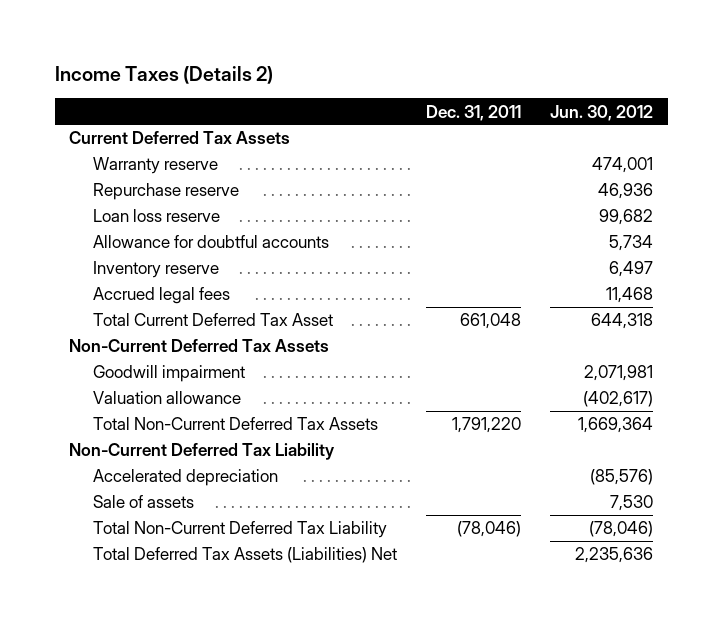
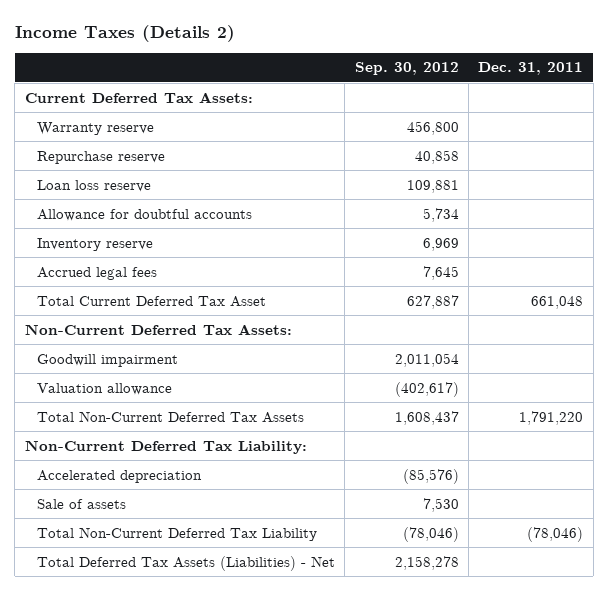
[550,104,654,121] Jun. 30, 2012 -> none
none -> [354,62,459,76] Sep. 30, 2012
[69,131,291,145] Current Deferred Tax Assets -> [24,91,253,103] Current Deferred Tax Assets:
[69,339,330,353] Non-Current Deferred Tax Assets -> [24,323,292,335] Non-Current Deferred Tax Assets:
[69,443,336,461] Non-Current Deferred Tax Liability -> [24,439,307,454] Non-Current Deferred Tax Liability:
[92,547,397,564] Total Deferred Tax Assets (Liabilities) Net -> [36,555,335,571] Total Deferred Tax Assets (Liabilities) - Net

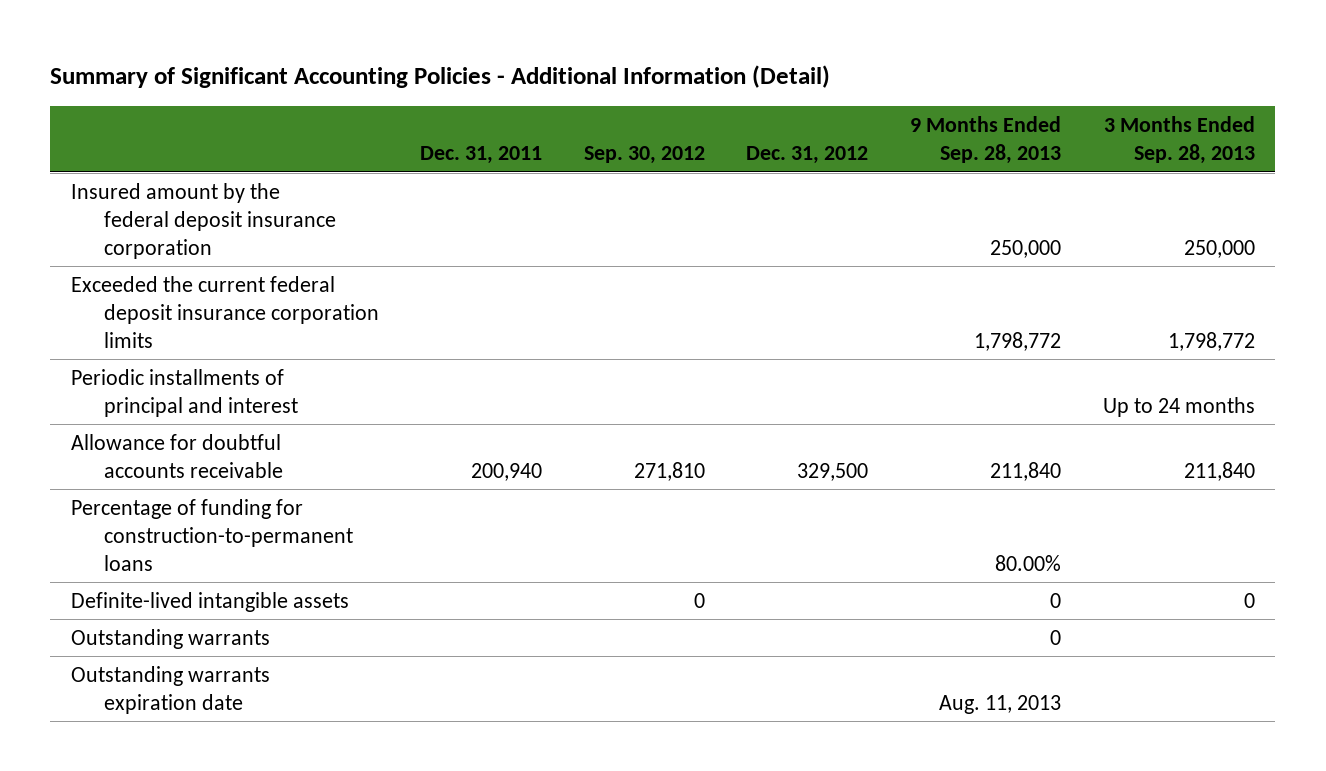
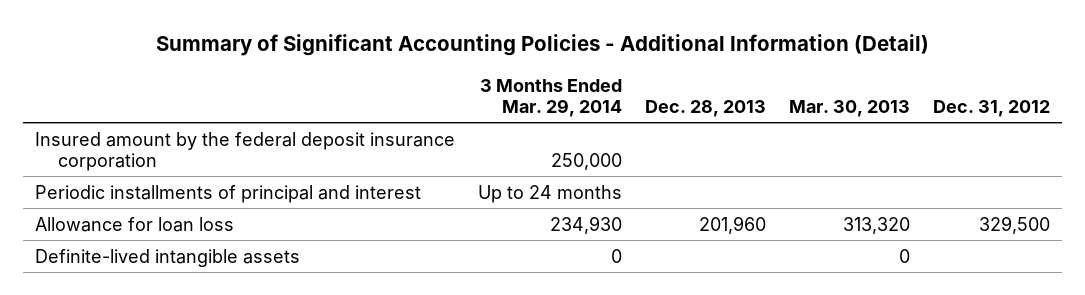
[420,146,543,165] Dec. 31, 2011 -> none
[583,146,705,165] Sep. 30, 2012 -> none
[909,116,1061,165] 9 Months Ended Sep. 28, 2013 -> none
[1103,116,1255,165] 3 Months Ended Sep. 28, 2013 -> none
none -> [480,78,623,118] 3 Months Ended Mar. 29, 2014
none -> [645,100,767,118] Dec. 28, 2013
none -> [789,100,911,118] Mar. 30, 2013
[71,275,379,348] Exceeded the current federal deposit insurance corporation limits -> none
[71,498,353,571] Percentage of funding for construction-to-permanent loans -> none
[71,433,283,478] Allowance for doubtful accounts receivable -> [34,216,234,232] Allowance for loan loss
[71,628,271,649] Outstanding warrants -> none
[71,665,271,714] Outstanding warrants expiration date -> none

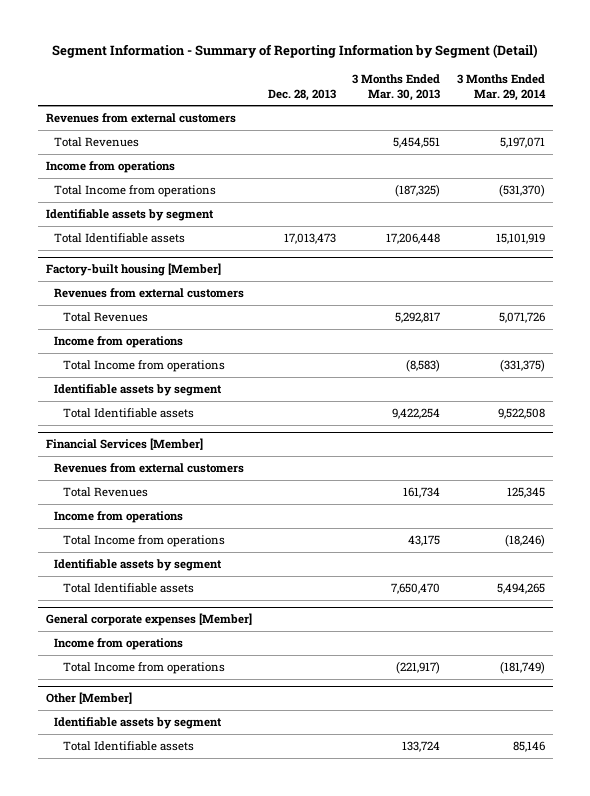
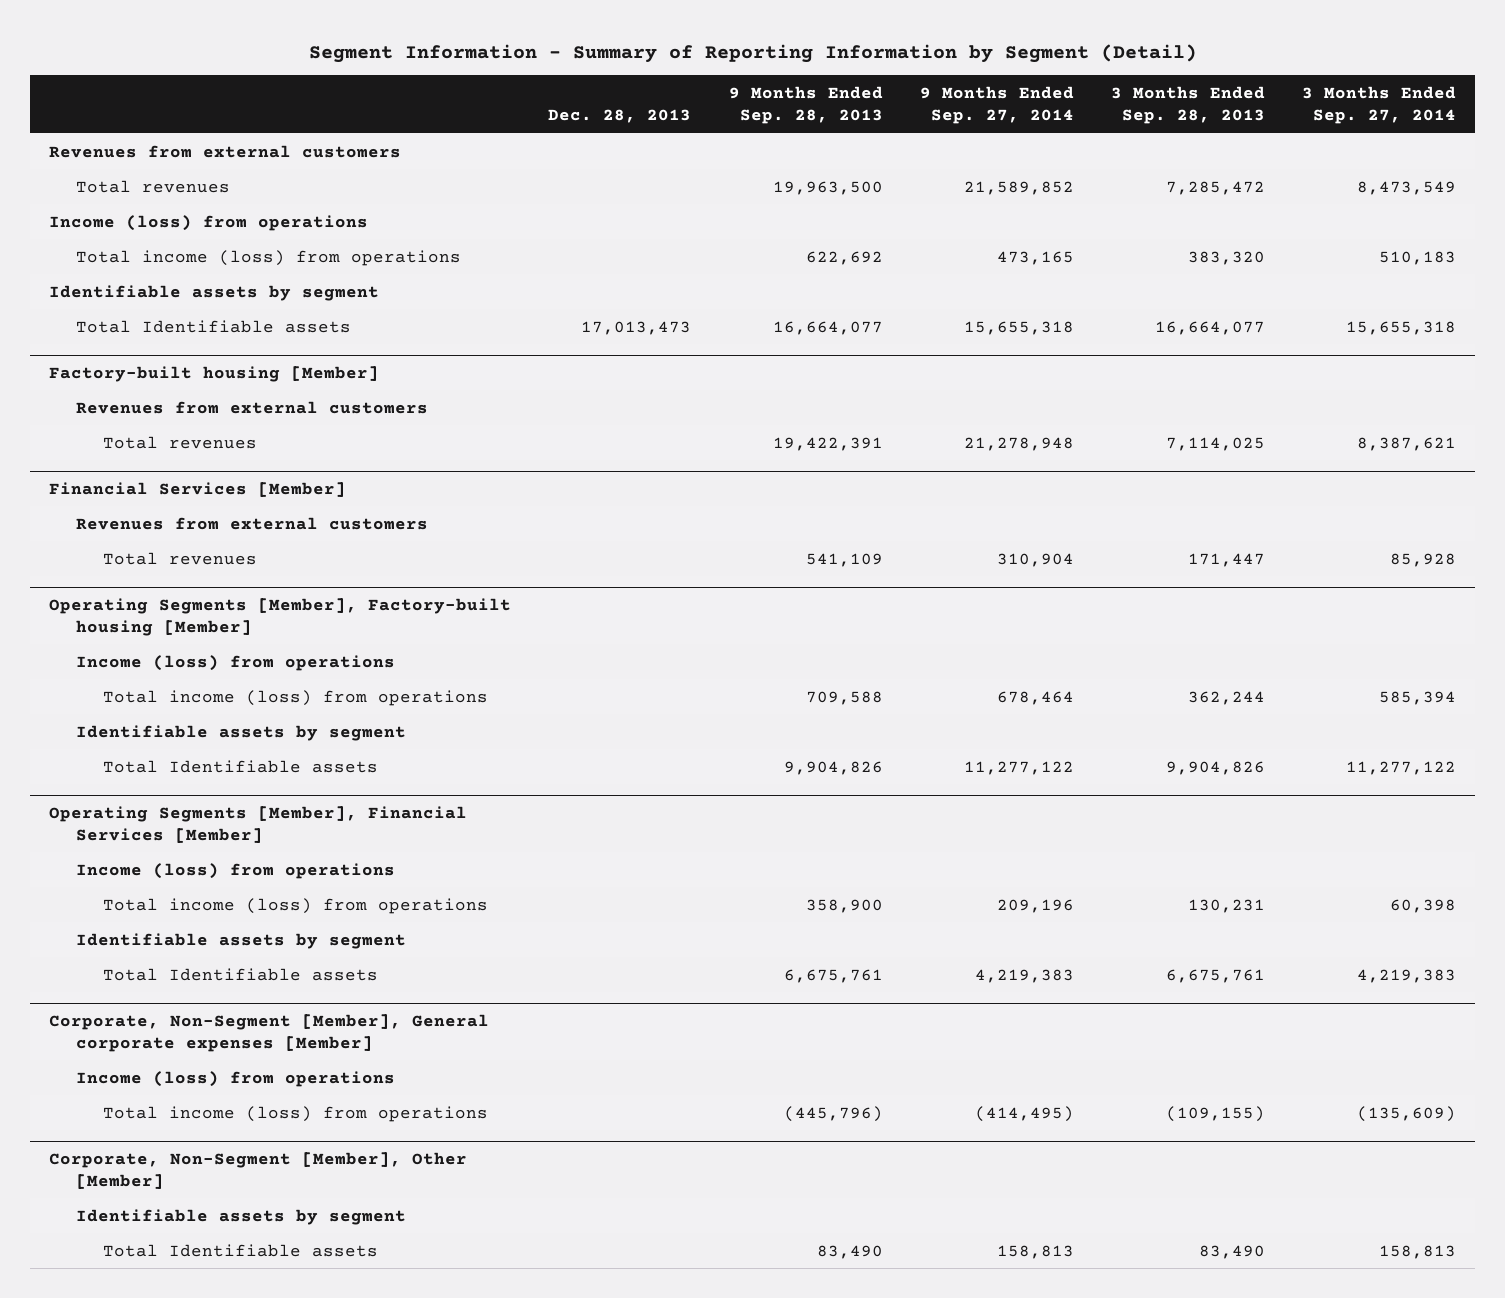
[352,73,441,101] 3 Months Ended Mar. 30, 2013 -> none
[456,73,546,101] 3 Months Ended Mar. 29, 2014 -> none
none -> [728,85,883,125] 9 Months Ended Sep. 28, 2013
none -> [919,85,1074,125] 9 Months Ended Sep. 27, 2014
none -> [1111,85,1266,125] 3 Months Ended Sep. 28, 2013
none -> [1302,85,1457,125] 3 Months Ended Sep. 27, 2014
[54,137,140,148] Total Revenues -> [76,179,231,193] Total revenues
[45,161,175,174] Income from operations -> [49,214,369,231] Income (loss) from operations
[54,185,217,198] Total Income from operations -> [76,249,462,266] Total income (loss) from operations
[54,336,184,349] Income from operations -> none
[63,360,226,373] Total Income from operations -> none
[54,384,223,397] Identifiable assets by segment -> none
[63,408,195,419] Total Identifiable assets -> none
[63,312,149,323] Total Revenues -> [102,435,257,449] Total revenues
[54,511,184,524] Income from operations -> none
[63,535,226,548] Total Income from operations -> none
[54,559,223,572] Identifiable assets by segment -> none
[63,583,195,594] Total Identifiable assets -> none
[63,487,149,498] Total Revenues -> [102,551,257,565] Total revenues
none -> [49,597,512,637] Operating Segments [Member], Factory-built housing [Member]
none -> [76,654,396,671] Income (loss) from operations
none -> [102,689,488,706] Total income (loss) from operations
none -> [76,724,407,741] Identifiable assets by segment
none -> [102,759,378,773] Total Identifiable assets
none -> [49,805,468,844] Operating Segments [Member], Financial Services [Member]
none -> [76,862,396,879] Income (loss) from operations
none -> [102,897,488,914] Total income (loss) from operations
none -> [76,932,407,949] Identifiable assets by segment
none -> [102,967,378,981] Total Identifiable assets
[45,613,252,627] General corporate expenses [Member] -> [49,1013,490,1053] Corporate, Non-Segment [Member], General corporate expenses [Member]
[54,638,184,651] Income from operations -> [76,1070,396,1087] Income (loss) from operations
[63,662,226,675] Total Income from operations -> [102,1105,488,1122] Total income (loss) from operations
[45,692,132,705] Other [Member] -> [49,1151,468,1190] Corporate, Non-Segment [Member], Other [Member]

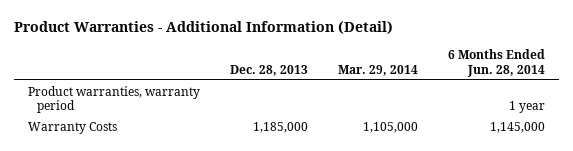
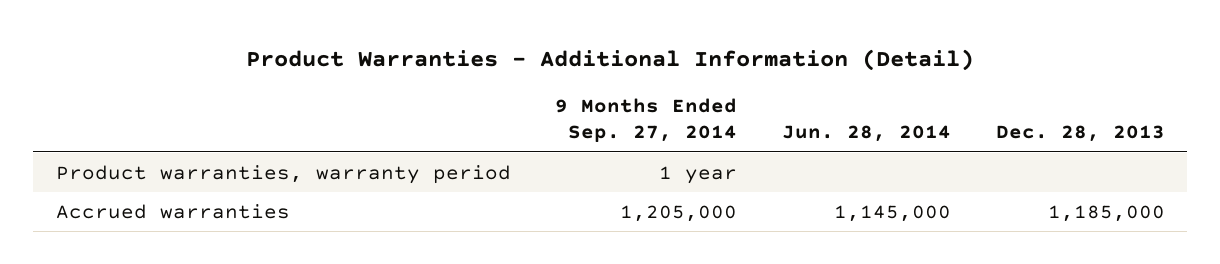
[337,64,418,76] Mar. 29, 2014 -> none
[447,49,545,77] 6 Months Ended Jun. 28, 2014 -> none
none -> [555,98,738,143] 9 Months Ended Sep. 27, 2014
none -> [782,125,952,143] Jun. 28, 2014
[28,121,118,134] Warranty Costs -> [55,203,290,219] Accrued warranties

